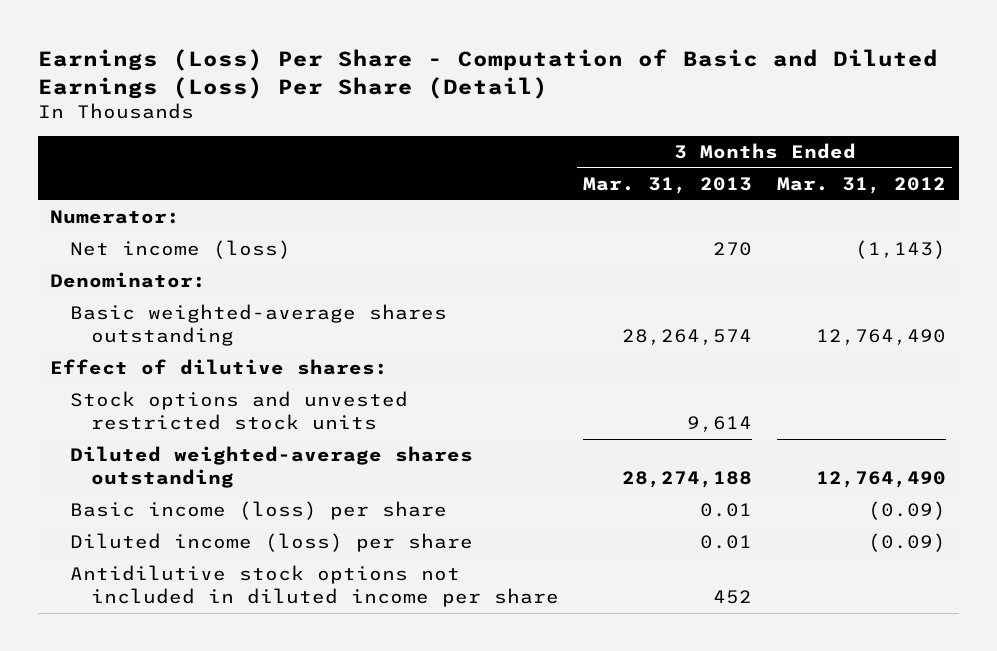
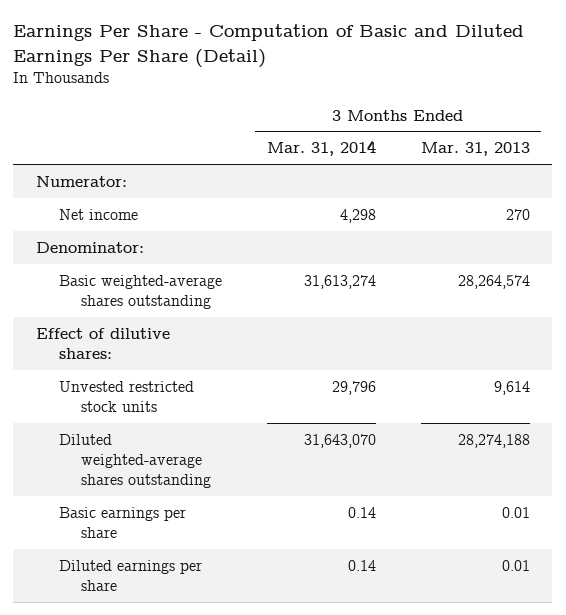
[37,48,938,99] Earnings (Loss) Per Share - Computation of Basic and Diluted Earnings (Loss) Per Share (Detail) -> [13,24,525,68] Earnings Per Share - Computation of Basic and Diluted Earnings Per Share (Detail)
[777,177,947,195] Mar. 31, 2012 -> none
none -> [266,140,376,157] Mar. 31, 2014
[70,240,292,260] Net income (loss) -> [58,208,138,220] Net income
[70,391,409,431] Stock options and unvested restricted stock units -> [58,380,194,412] Unvested restricted stock units
[70,565,559,608] Antidilutive stock options not included in diluted income per share -> none
[70,501,448,521] Basic income (loss) per share -> [58,506,186,538] Basic earnings per share
[70,533,474,553] Diluted income (loss) per share -> [58,559,202,591] Diluted earnings per share

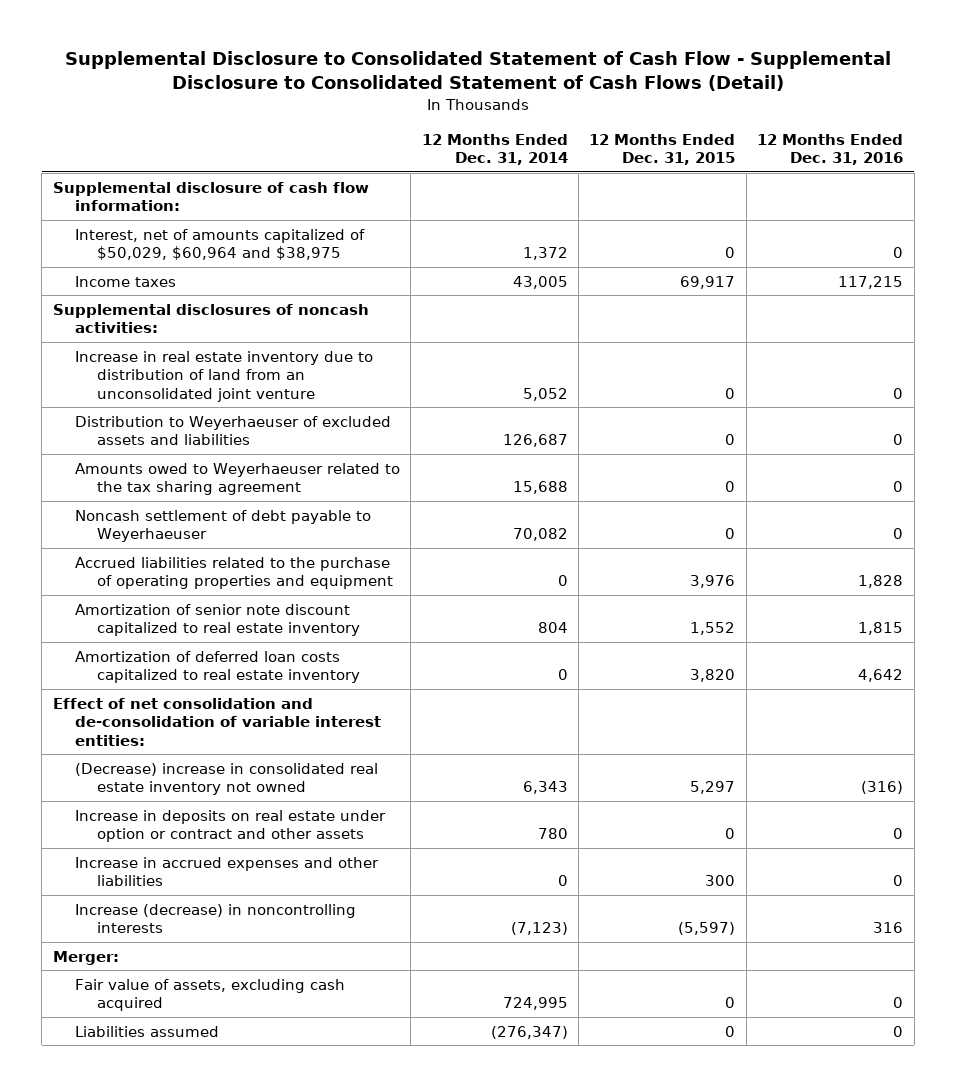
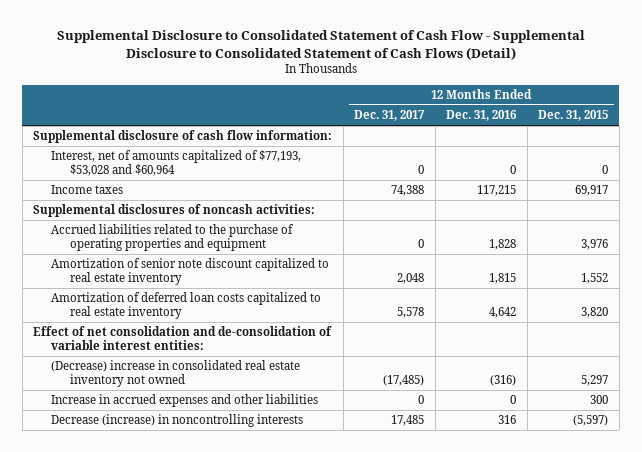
[421,133,568,166] 12 Months Ended Dec. 31, 2014 -> none
none -> [354,110,426,122] Dec. 31, 2017
[74,228,365,261] Interest, net of amounts capitalized of $50,029, $60,964 and $38,975 -> [51,150,302,176] Interest, net of amounts capitalized of $77,193, $53,028 and $60,964
[74,350,373,402] Increase in real estate inventory due to distribution of land from an unconsolidated joint venture -> none
[74,415,391,446] Distribution to Weyerhaeuser of excluded assets and liabilities -> none
[74,462,400,496] Amounts owed to Weyerhaeuser related to the tax sharing agreement -> none
[74,509,371,543] Noncash settlement of debt payable to Weyerhaeuser -> none
[74,809,386,843] Increase in deposits on real estate under option or contract and other assets -> none
[52,950,119,965] Merger: -> none
[74,978,345,1012] Fair value of assets, excluding cash acquired -> none
[74,1025,219,1037] Liabilities assumed -> none
[74,903,356,934] Increase (decrease) in noncontrolling interests -> [51,414,304,428] Decrease (increase) in noncontrolling interests

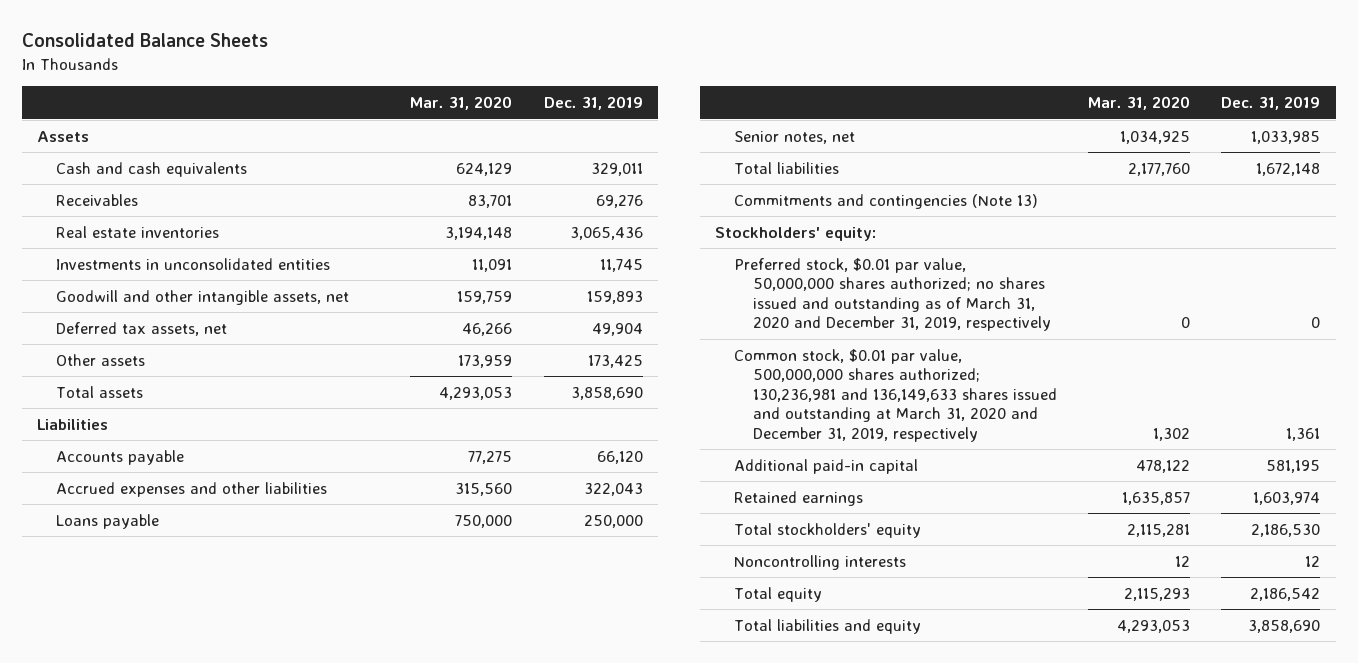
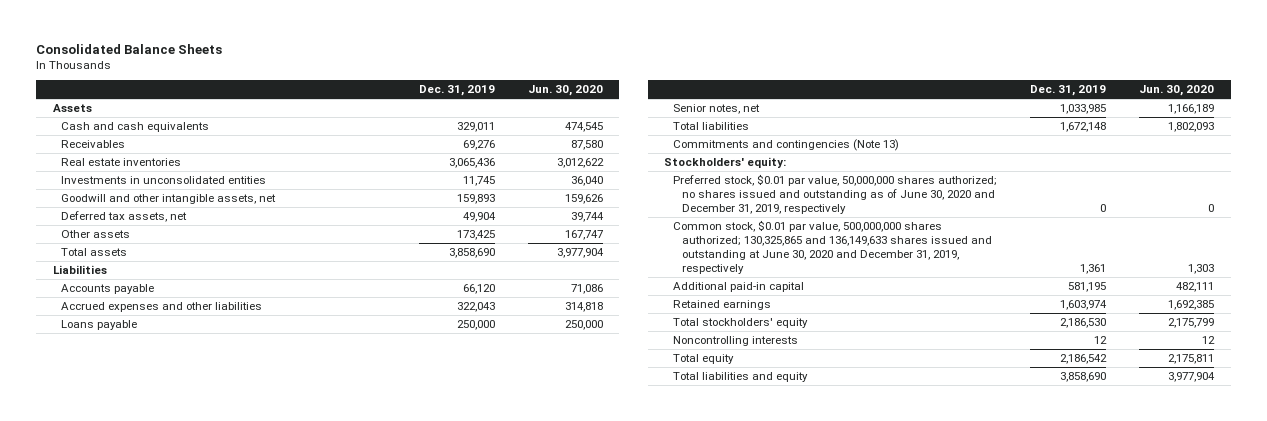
[410,96,513,111] Mar. 31, 2020 -> none
none -> [527,85,603,97] Jun. 30, 2020
[734,257,1052,332] Preferred stock, $0.01 par value, 50,000,000 shares authorized; no shares issued and outstanding as of March 31, 2020 and December 31, 2019, respectively -> [672,174,997,214] Preferred stock, $0.01 par value, 50,000,000 shares authorized; no shares issued and outstanding as of June 30, 2020 and December 31, 2019, respectively
[734,348,1058,442] Common stock, $0.01 par value, 500,000,000 shares authorized; 130,236,981 and 136,149,633 shares issued and outstanding at March 31, 2020 and December 31, 2019, respectively -> [672,220,992,274] Common stock, $0.01 par value, 500,000,000 shares authorized; 130,325,865 and 136,149,633 shares issued and outstanding at June 30, 2020 and December 31, 2019, respectively

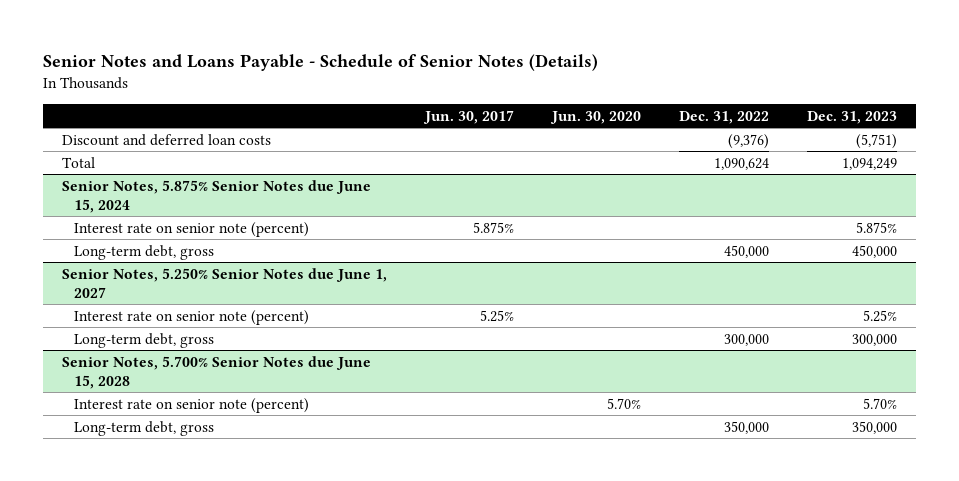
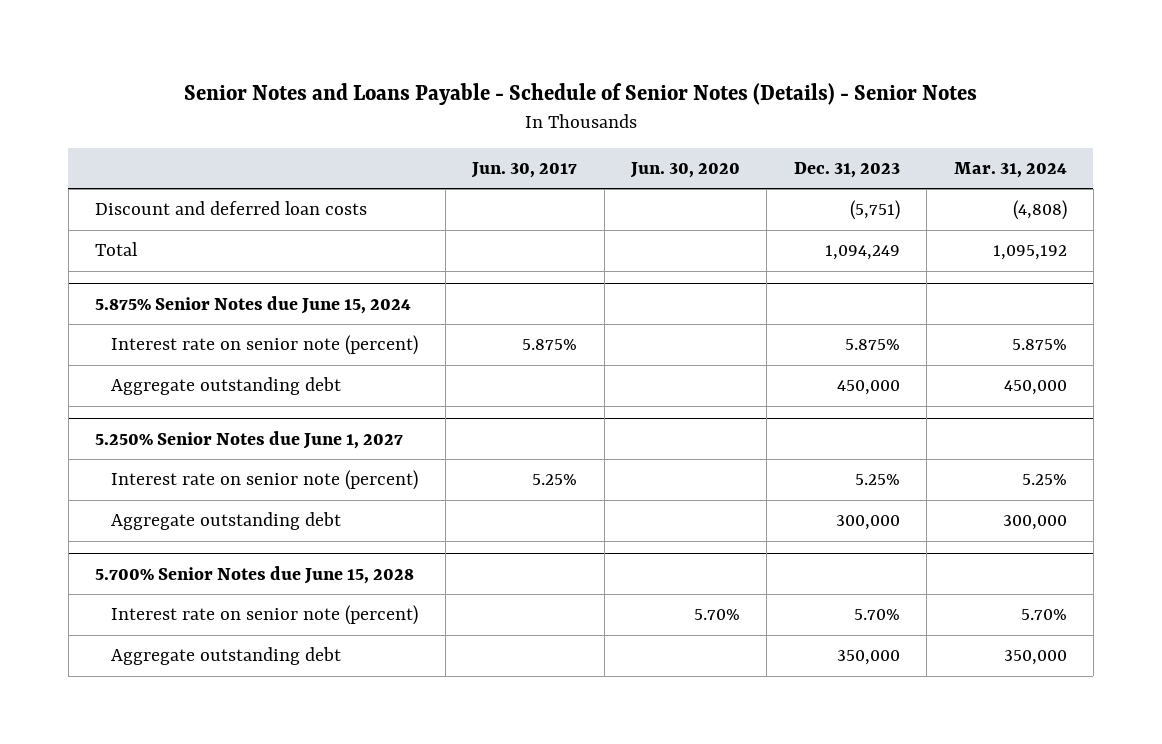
[43,54,599,72] Senior Notes and Loans Payable - Schedule of Senior Notes (Details) -> [183,83,977,106] Senior Notes and Loans Payable - Schedule of Senior Notes (Details) - Senior Notes
[679,110,770,124] Dec. 31, 2022 -> none
none -> [953,162,1067,179] Mar. 31, 2024
[62,179,372,213] Senior Notes, 5.875% Senior Notes due June 15, 2024 -> [95,295,412,314] 5.875% Senior Notes due June 15, 2024
[74,244,215,260] Long-term debt, gross -> [111,377,342,396] Aggregate outstanding debt
[62,267,388,298] Senior Notes, 5.250% Senior Notes due June 1, 2027 -> [95,430,404,449] 5.250% Senior Notes due June 1, 2027
[74,332,215,348] Long-term debt, gross -> [111,512,342,531] Aggregate outstanding debt
[62,355,372,389] Senior Notes, 5.700% Senior Notes due June 15, 2028 -> [95,565,415,584] 5.700% Senior Notes due June 15, 2028
[74,420,215,436] Long-term debt, gross -> [111,647,342,666] Aggregate outstanding debt

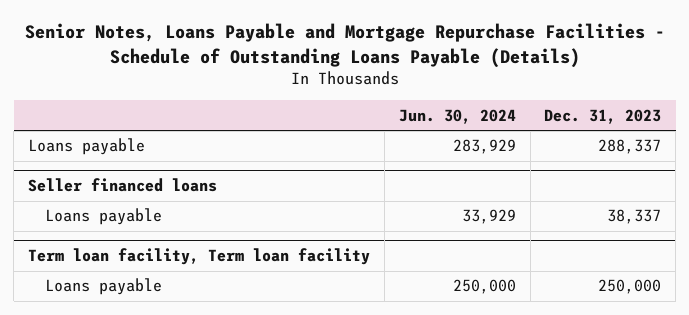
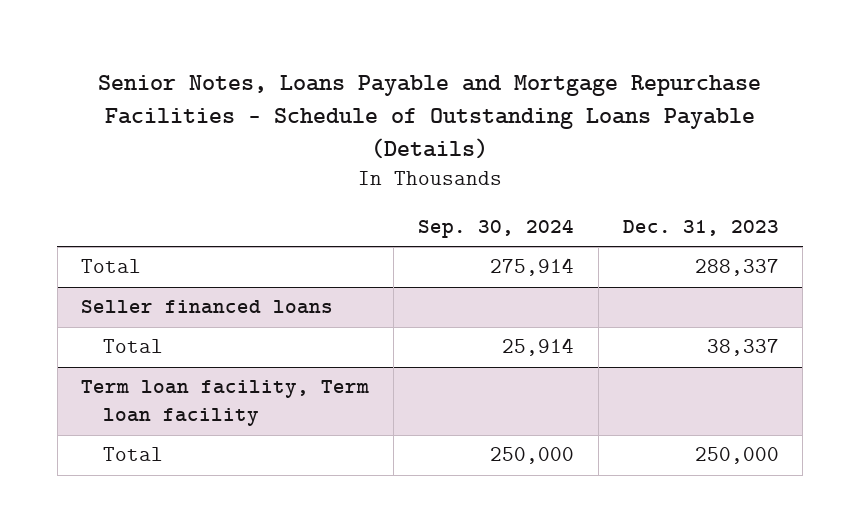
[398,108,516,124] Jun. 30, 2024 -> none
none -> [418,218,575,238] Sep. 30, 2024
[28,138,146,156] Loans payable -> [81,259,142,274] Total
[45,208,163,226] Loans payable -> [102,339,163,354] Total
[45,278,163,296] Loans payable -> [102,447,163,462] Total

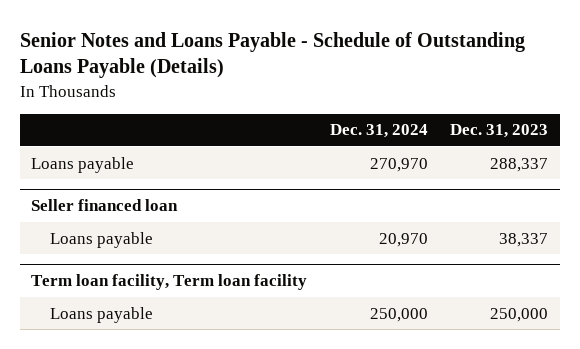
[98,75,762,160] Senior Notes, Loans Payable and Mortgage Repurchase Facilities - Schedule of Outstanding Loans Payable (Details) -> [20,31,526,79] Senior Notes and Loans Payable - Schedule of Outstanding Loans Payable (Details)
[418,218,575,238] Sep. 30, 2024 -> none
none -> [329,124,428,139] Dec. 31, 2024
[81,259,142,274] Total -> [31,156,135,173] Loans payable
[81,300,334,315] Seller financed loans -> [31,199,179,212] Seller financed loan
[102,339,163,354] Total -> [49,231,153,248] Loans payable
[102,447,163,462] Total -> [49,306,153,323] Loans payable

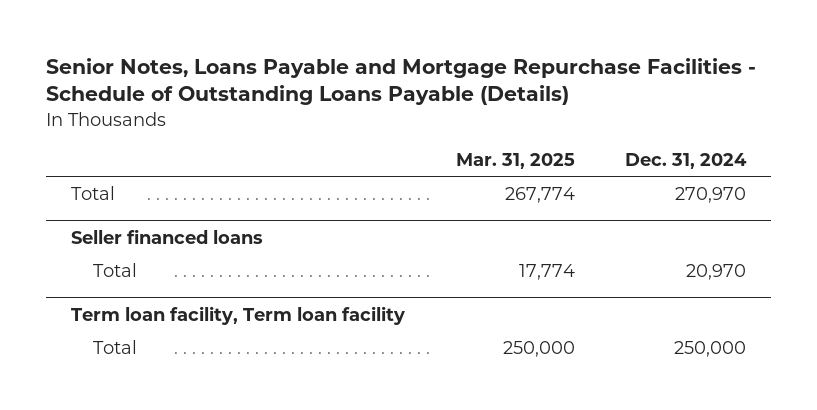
[20,31,526,79] Senior Notes and Loans Payable - Schedule of Outstanding Loans Payable (Details) -> [45,57,756,106] Senior Notes, Loans Payable and Mortgage Repurchase Facilities - Schedule of Outstanding Loans Payable (Details)
[450,124,549,139] Dec. 31, 2023 -> none
none -> [455,153,575,170] Mar. 31, 2025
[31,156,135,173] Loans payable -> [71,185,116,200] Total
[31,199,179,212] Seller financed loan -> [71,228,264,244] Seller financed loans
[49,231,153,248] Loans payable -> [92,262,137,277] Total
[49,306,153,323] Loans payable -> [92,339,137,354] Total

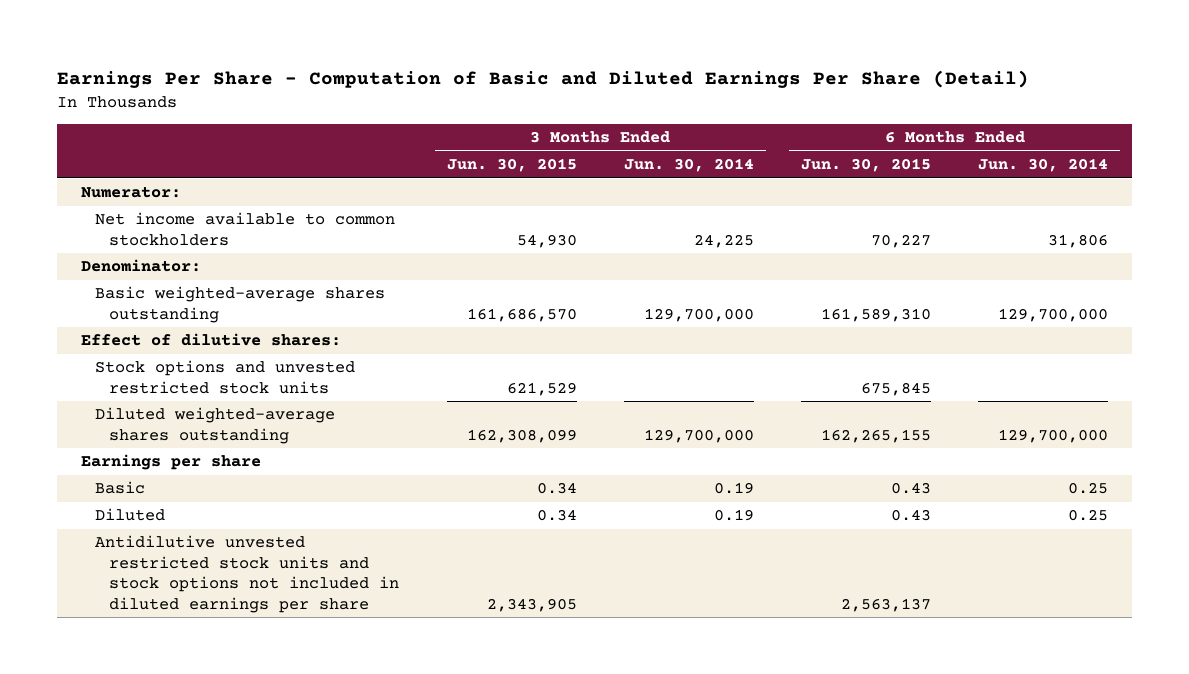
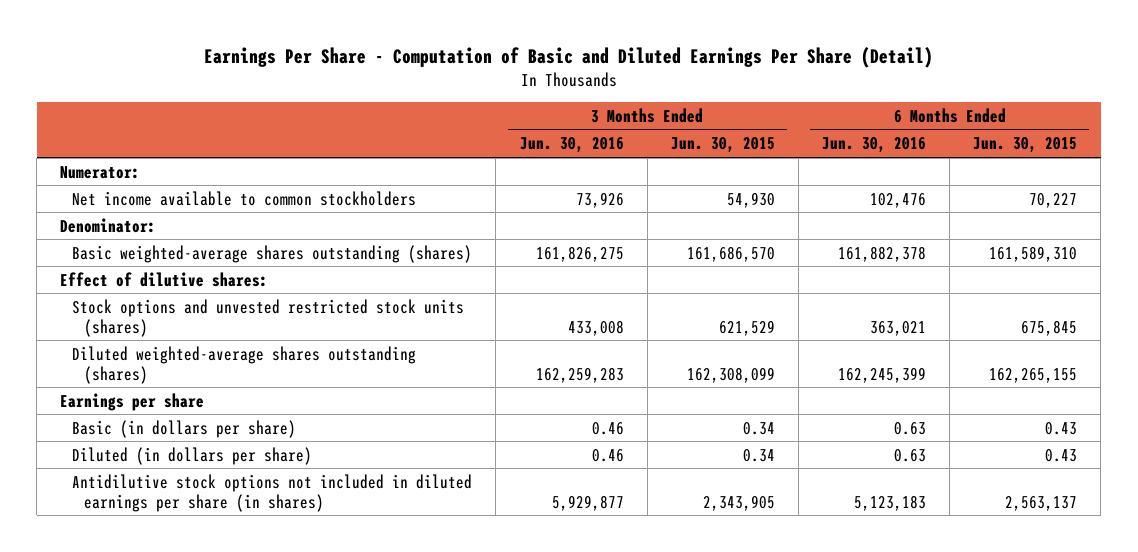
[623,158,754,173] Jun. 30, 2014 -> none
[978,158,1109,173] Jun. 30, 2014 -> none
none -> [519,137,624,154] Jun. 30, 2016
none -> [821,137,926,154] Jun. 30, 2016
[95,286,386,323] Basic weighted-average shares outstanding -> [72,244,473,263] Basic weighted-average shares outstanding (shares)
[95,360,356,394] Stock options and unvested restricted stock units -> [72,298,465,337] Stock options and unvested restricted stock units (shares)
[95,407,336,444] Diluted weighted-average shares outstanding -> [72,345,417,384] Diluted weighted-average shares outstanding (shares)
[95,481,146,495] Basic -> [72,419,297,438] Basic (in dollars per share)
[95,508,166,522] Diluted -> [72,446,313,465] Diluted (in dollars per share)
[95,535,400,613] Antidilutive unvested restricted stock units and stock options not included in diluted earnings per share -> [72,473,473,512] Antidilutive stock options not included in diluted earnings per share (in shares)

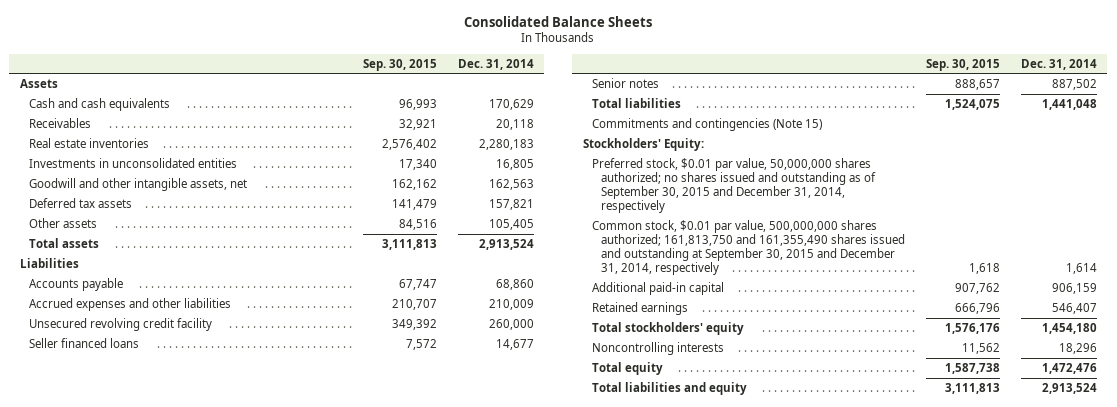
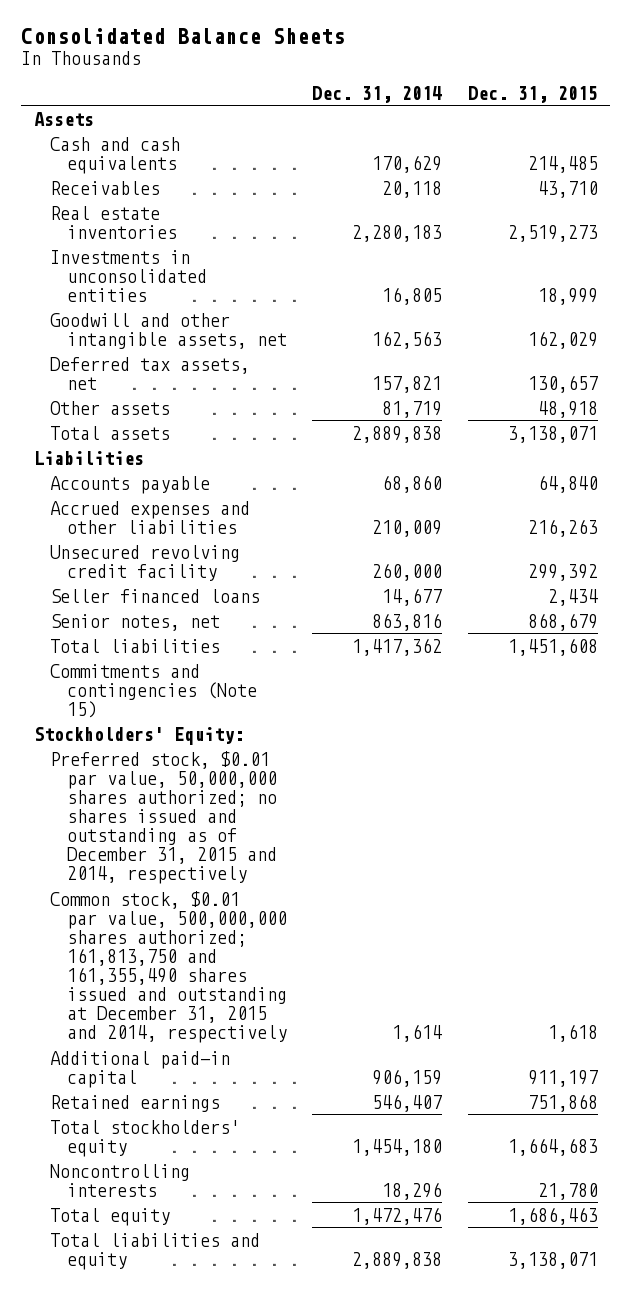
[362,58,437,71] Sep. 30, 2015 -> none
none -> [467,85,598,103] Dec. 31, 2015
[28,197,132,208] Deferred tax assets -> [50,356,251,390] Deferred tax assets, net
[488,218,534,230] 105,405 -> [382,400,443,418] 81,719
[478,238,534,250] 2,913,524 -> [352,425,443,443] 2,889,838
[591,77,659,88] Senior notes -> [50,613,221,631] Senior notes, net
[1051,78,1097,90] 887,502 -> [372,612,443,631] 863,816
[1041,98,1097,110] 1,441,048 -> [352,637,443,656] 1,417,362
[591,157,876,213] Preferred stock, $0.01 par value, 50,000,000 shares authorized; no shares issued and outstanding as of September 30, 2015 and December 31, 2014, respectively -> [50,750,277,885] Preferred stock, $0.01 par value, 50,000,000 shares authorized; no shares issued and outstanding as of December 31, 2015 and 2014, respectively
[591,219,905,275] Common stock, $0.01 par value, 500,000,000 shares authorized; 161,813,750 and 161,355,490 shares issued and outstanding at September 30, 2015 and December 31, 2014, respectively -> [50,890,287,1044] Common stock, $0.01 par value, 500,000,000 shares authorized; 161,813,750 and 161,355,490 shares issued and outstanding at December 31, 2015 and 2014, respectively
[1041,382,1097,394] 2,913,524 -> [352,1251,443,1269] 2,889,838

